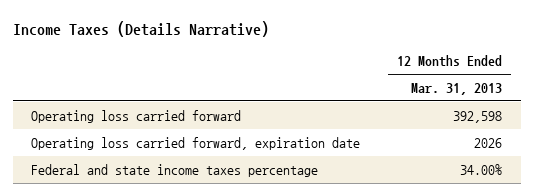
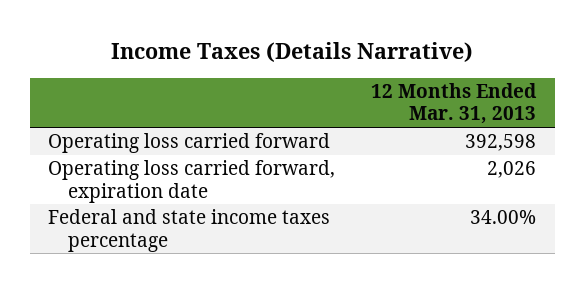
[474,137,503,148] 2026 -> [487,161,537,179] 2,026

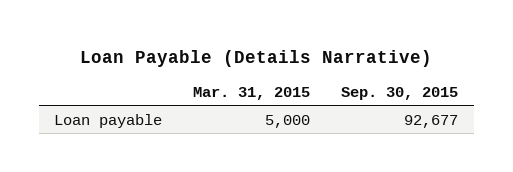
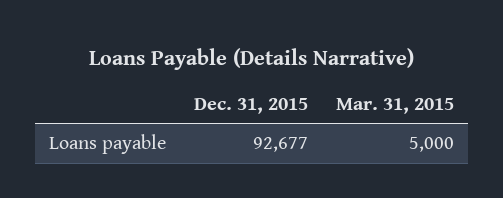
[80,49,433,67] Loan Payable (Details Narrative) -> [88,48,414,71] Loans Payable (Details Narrative)
[341,86,459,100] Sep. 30, 2015 -> none
none -> [194,97,309,114] Dec. 31, 2015
[54,113,163,128] Loan payable -> [49,134,167,155] Loans payable

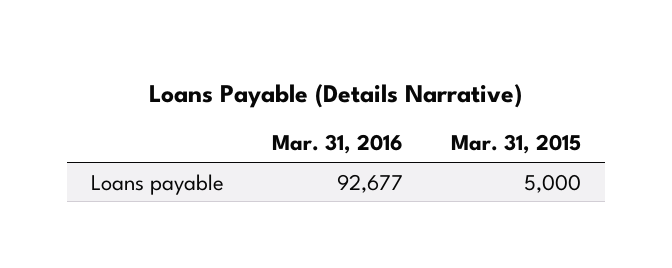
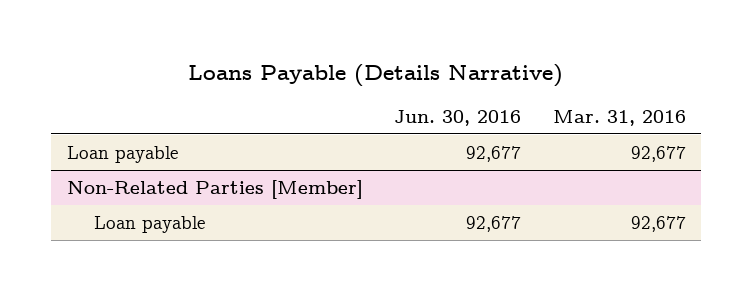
[451,134,582,155] Mar. 31, 2015 -> none
none -> [394,109,522,126] Jun. 30, 2016
[90,173,224,195] Loans payable -> [67,145,179,163] Loan payable
none -> [67,179,364,199] Non-Related Parties [Member]
none -> [93,215,205,233] Loan payable

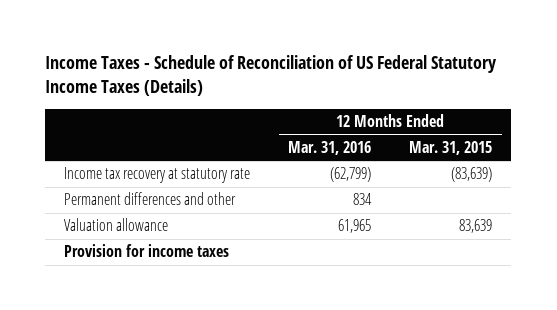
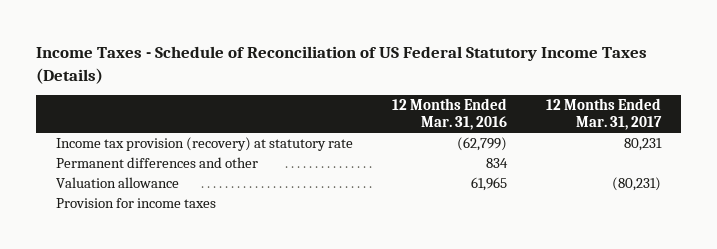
[409,140,493,155] Mar. 31, 2015 -> none
none -> [546,98,663,131] 12 Months Ended Mar. 31, 2017
[64,167,251,184] Income tax recovery at statutory rate -> [55,137,353,152] Income tax provision (recovery) at statutory rate

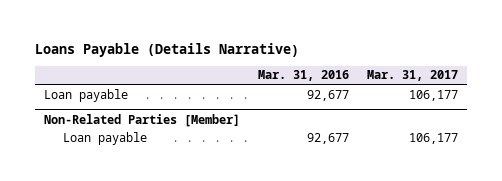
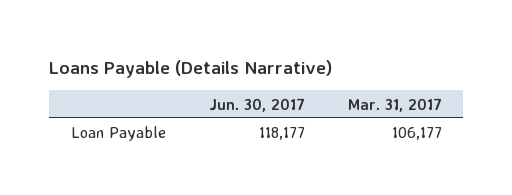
[258,70,350,82] Mar. 31, 2016 -> none
none -> [208,97,305,112] Jun. 30, 2017
[44,113,241,127] Non-Related Parties [Member] -> none
[62,131,147,145] Loan payable -> none
[44,88,129,102] Loan payable -> [70,126,166,142] Loan Payable

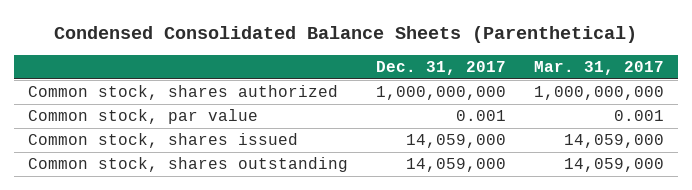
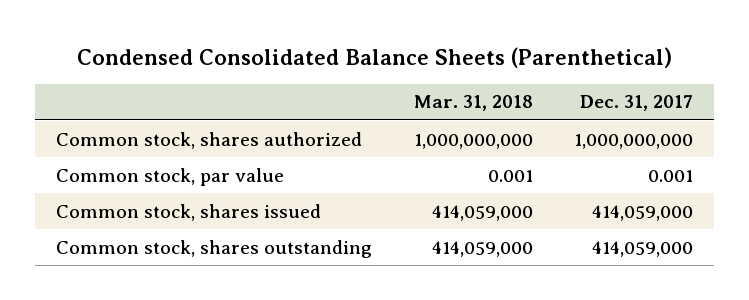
[533,60,664,75] Mar. 31, 2017 -> none
none -> [413,95,533,112] Mar. 31, 2018
[406,134,507,149] 14,059,000 -> [592,204,694,221] 414,059,000
[406,158,507,173] 14,059,000 -> [592,240,694,257] 414,059,000

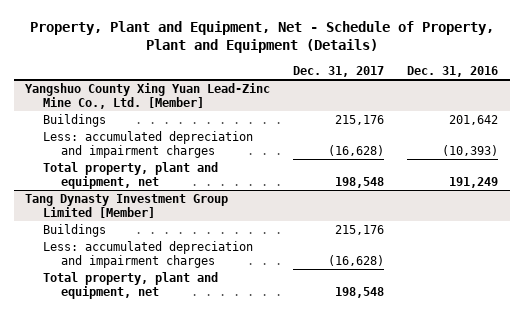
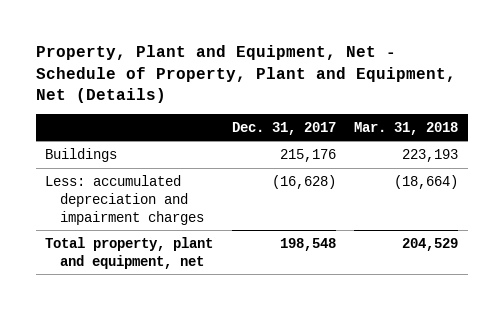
[29,20,494,54] Property, Plant and Equipment, Net - Schedule of Property, Plant and Equipment (Details) -> [35,45,456,103] Property, Plant and Equipment, Net - Schedule of Property, Plant and Equipment, Net (Details)
[407,65,499,77] Dec. 31, 2016 -> none
none -> [354,121,459,135] Mar. 31, 2018
[25,82,271,109] Yangshuo County Xing Yuan Lead-Zinc Mine Co., Ltd. [Member] -> none
[25,193,229,218] Tang Dynasty Investment Group Limited [Member] -> none
[43,223,107,237] Buildings -> none
[43,240,254,268] Less: accumulated depreciation and impairment charges -> none
[43,271,219,299] Total property, plant and equipment, net -> none

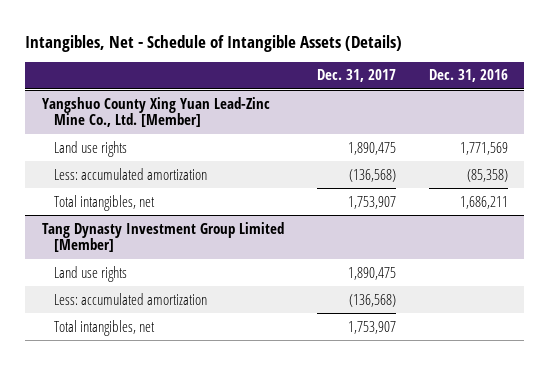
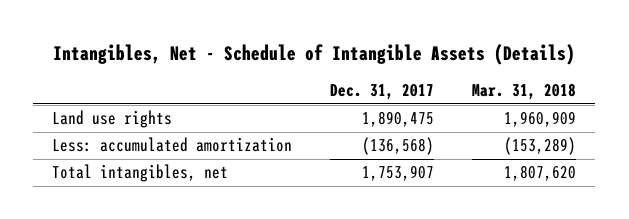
[428,69,508,83] Dec. 31, 2016 -> none
none -> [472,83,577,101] Mar. 31, 2018
[41,96,270,128] Yangshuo County Xing Yuan Lead-Zinc Mine Co., Ltd. [Member] -> none
[41,221,284,253] Tang Dynasty Investment Group Limited [Member] -> none
[53,265,127,282] Land use rights -> none
[53,292,207,305] Less: accumulated amortization -> none
[53,319,155,336] Total intangibles, net -> none

